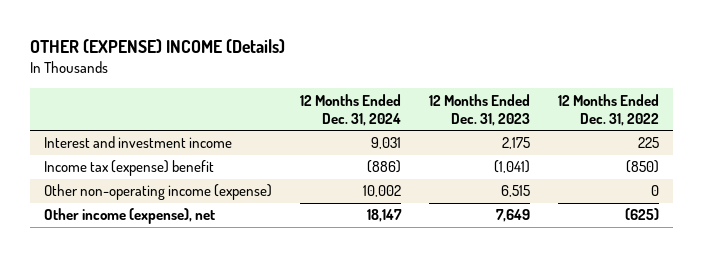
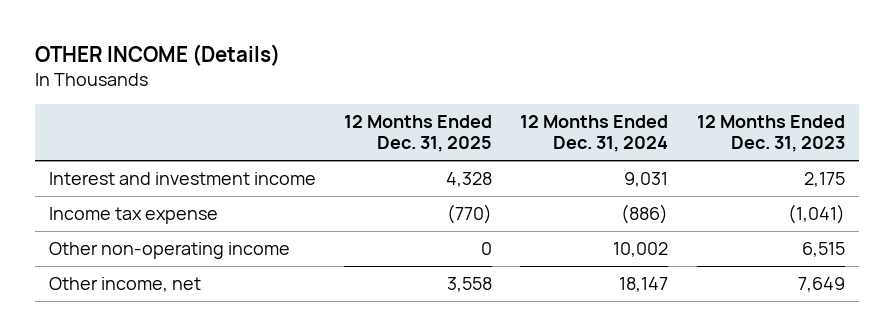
[29,39,285,54] OTHER (EXPENSE) INCOME (Details) -> [34,44,280,67] OTHER INCOME (Details)
[557,93,659,126] 12 Months Ended Dec. 31, 2022 -> none
none -> [344,115,493,153] 12 Months Ended Dec. 31, 2025
[43,160,214,177] Income tax (expense) benefit -> [48,207,218,225] Income tax expense
[43,184,272,201] Other non-operating income (expense) -> [48,242,290,260] Other non-operating income
[43,208,215,225] Other income (expense), net -> [48,277,201,293] Other income, net

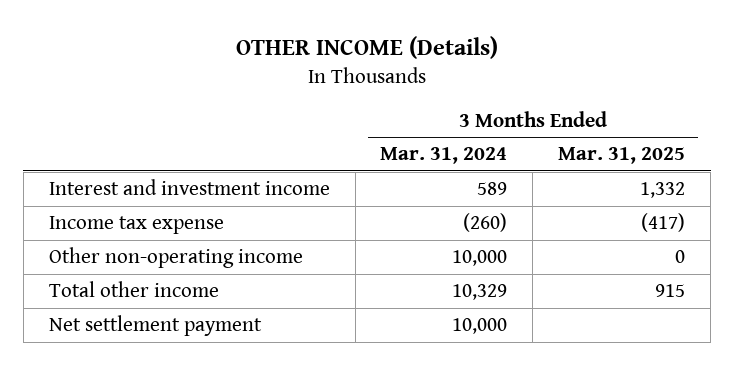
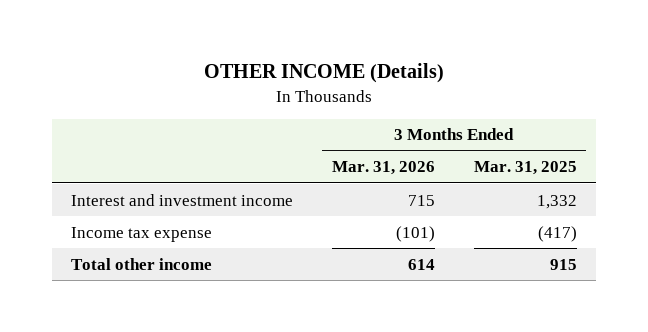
[380,147,508,165] Mar. 31, 2024 -> none
none -> [331,161,435,176] Mar. 31, 2026
[48,247,303,269] Other non-operating income -> none
[48,315,262,337] Net settlement payment -> none

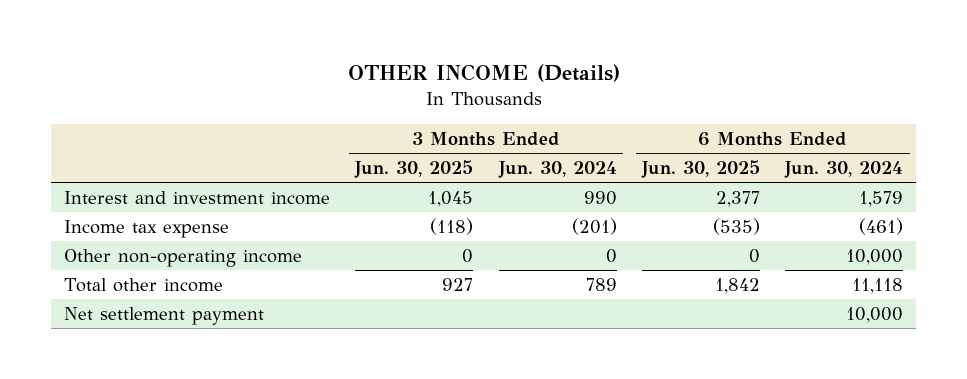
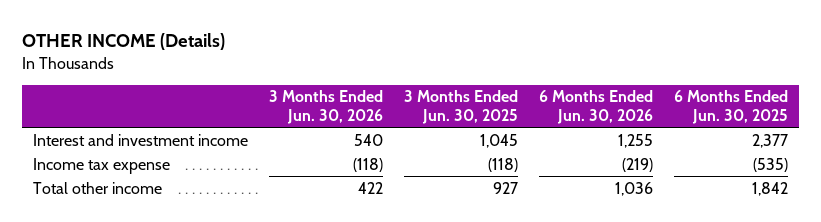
[497,161,617,179] Jun. 30, 2024 -> none
[784,161,904,179] Jun. 30, 2024 -> none
none -> [268,90,383,124] 3 Months Ended Jun. 30, 2026
none -> [538,90,653,124] 6 Months Ended Jun. 30, 2026
[63,248,302,267] Other non-operating income -> none
[63,306,264,325] Net settlement payment -> none

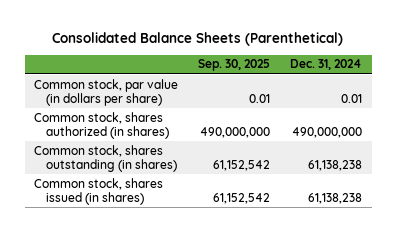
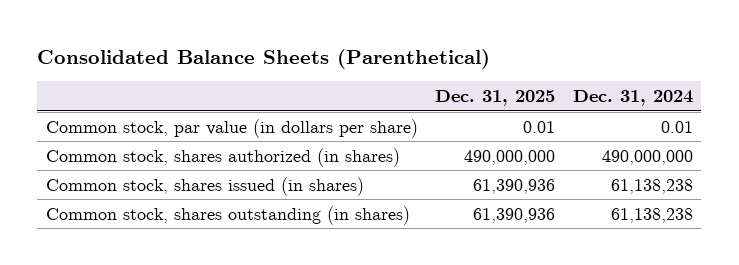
[198,59,271,72] Sep. 30, 2025 -> none
none -> [435,90,556,107] Dec. 31, 2025
[34,144,177,172] Common stock, shares outstanding (in shares) -> [45,205,410,225] Common stock, shares outstanding (in shares)

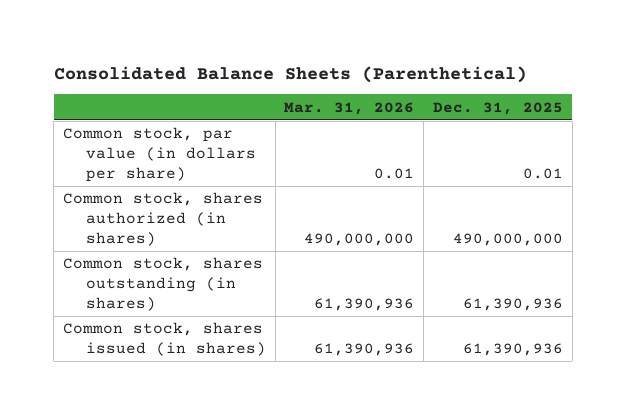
[572,90,693,107] Dec. 31, 2024 -> none
none -> [284,101,415,115] Mar. 31, 2026
[45,176,364,196] Common stock, shares issued (in shares) -> [63,322,266,357] Common stock, shares issued (in shares)

